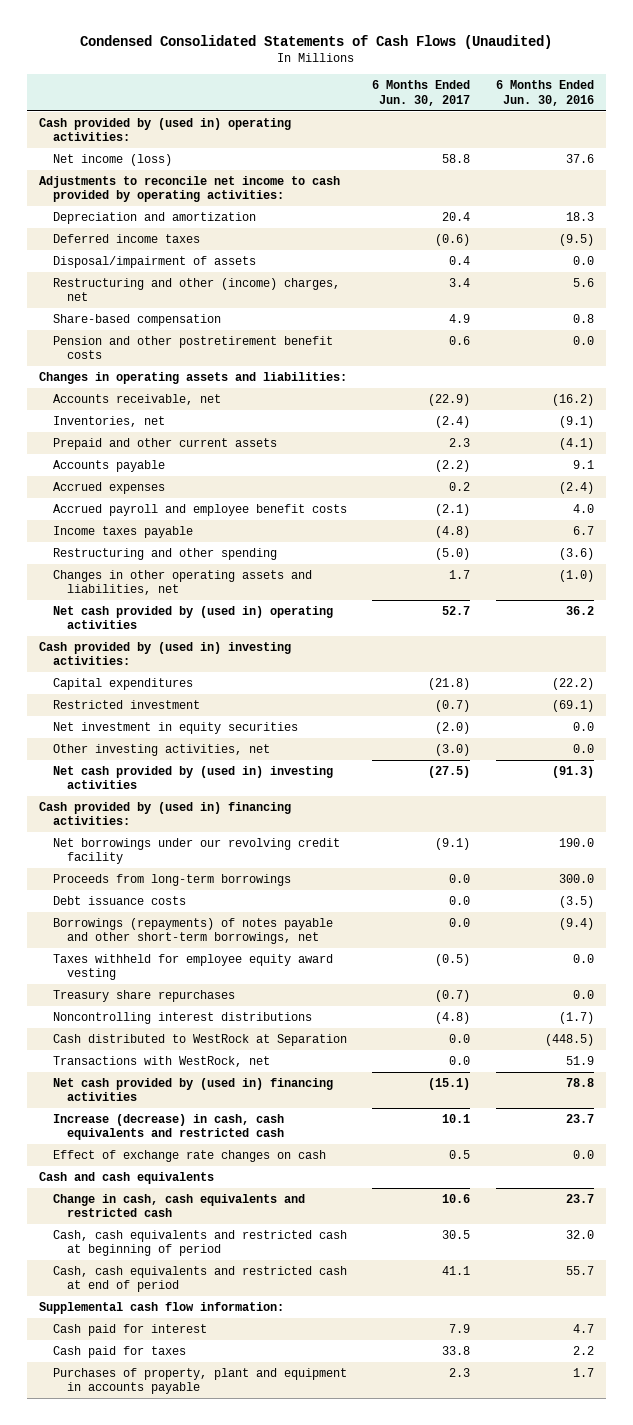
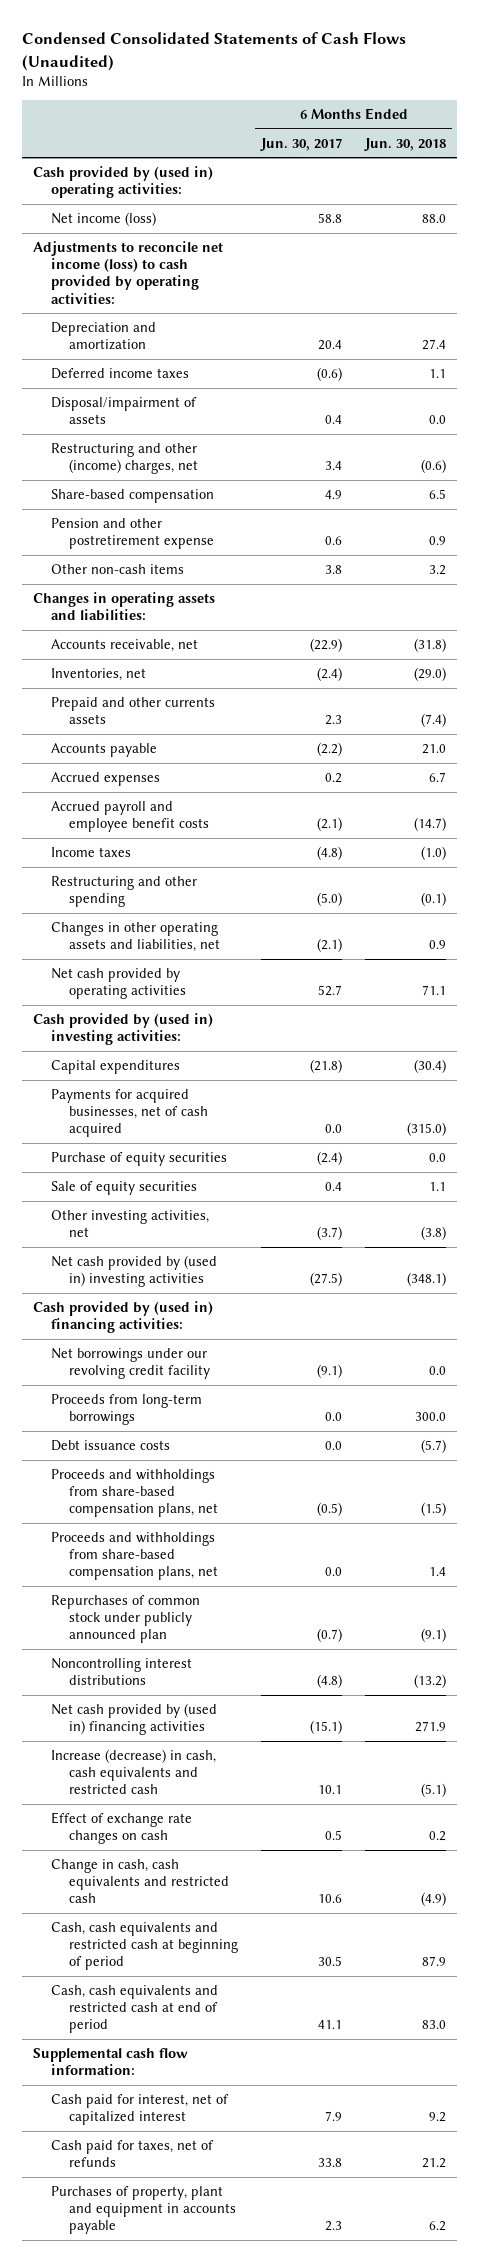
[495,80,594,106] 6 Months Ended Jun. 30, 2016 -> none
none -> [363,137,446,151] Jun. 30, 2018
[39,176,341,203] Adjustments to reconcile net income to cash provided by operating activities: -> [33,240,224,304] Adjustments to reconcile net income (loss) to cash provided by operating activities:
[53,336,334,360] Pension and other postretirement benefit costs -> [51,517,215,550] Pension and other postretirement expense
none -> [51,563,185,574] Other non-cash items
[53,438,278,451] Prepaid and other current assets -> [51,696,216,725] Prepaid and other currents assets
[53,526,194,539] Income taxes payable -> [51,846,132,857] Income taxes
[449,570,471,580] 1.7 -> [317,938,343,953] (2.1)
[53,606,334,630] Net cash provided by (used in) operating activities -> [51,967,187,1000] Net cash provided by operating activities
[53,700,201,710] Restricted investment -> none
[53,722,299,735] Net investment in equity securities -> none
none -> [51,1088,209,1138] Payments for acquired businesses, net of cash acquired
none -> [51,1151,228,1166] Purchase of equity securities
none -> [51,1180,198,1195] Sale of equity securities
[435,744,471,757] (3.0) -> [317,1226,343,1241] (3.7)
[53,918,334,945] Borrowings (repayments) of notes payable and other short-term borrowings, net -> none
[53,954,334,981] Taxes withheld for employee equity award vesting -> [51,1468,219,1518] Proceeds and withholdings from share-based compensation plans, net
none -> [51,1531,219,1581] Proceeds and withholdings from share-based compensation plans, net
[53,990,236,1003] Treasury share repurchases -> [51,1594,201,1644] Repurchases of common stock under publicly announced plan
[53,1034,348,1047] Cash distributed to WestRock at Separation -> none
[53,1056,271,1068] Transactions with WestRock, net -> none
[39,1172,215,1185] Cash and cash equivalents -> none
[53,1324,208,1337] Cash paid for interest -> [51,2093,230,2126] Cash paid for interest, net of capitalized interest
[53,1346,187,1359] Cash paid for taxes -> [51,2139,215,2168] Cash paid for taxes, net of refunds

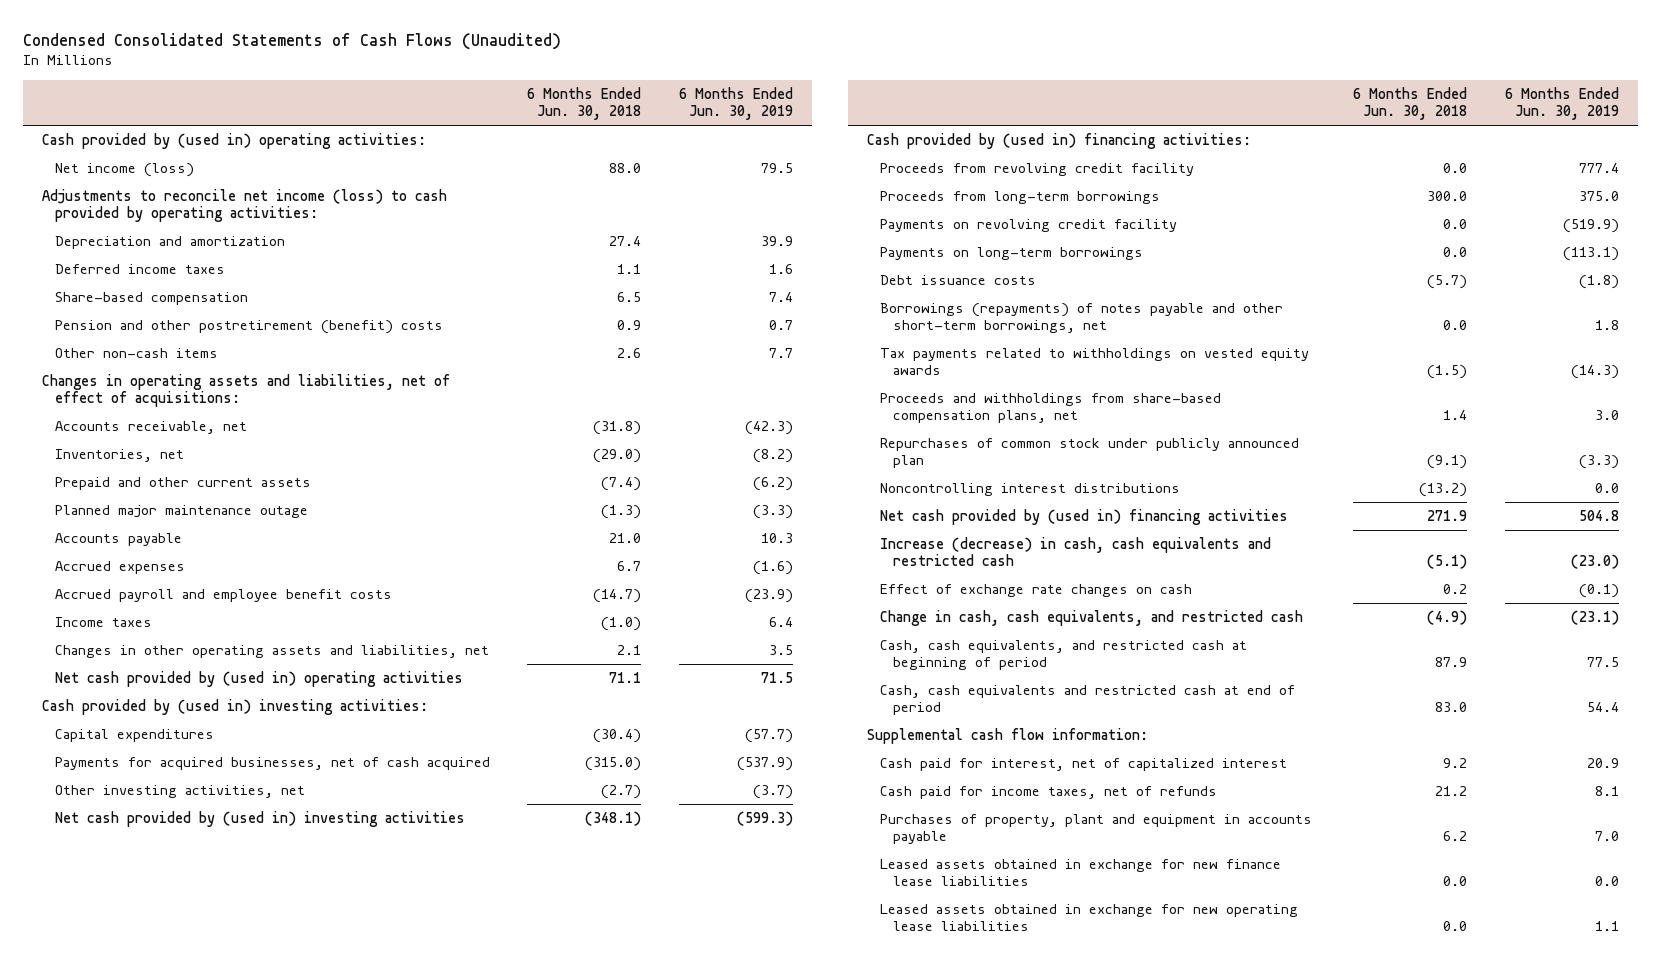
[260,137,343,151] Jun. 30, 2017 -> none
none -> [679,87,794,120] 6 Months Ended Jun. 30, 2019
[51,396,198,425] Disposal/impairment of assets -> none
[51,442,199,475] Restructuring and other (income) charges, net -> none
[51,517,215,550] Pension and other postretirement expense -> [54,320,443,335] Pension and other postretirement (benefit) costs
[428,564,446,575] 3.2 -> [617,348,642,359] 2.6
[33,591,216,622] Changes in operating assets and liabilities: -> [41,374,450,408] Changes in operating assets and liabilities, net of effect of acquisitions:
[51,696,216,725] Prepaid and other currents assets -> [54,477,311,491] Prepaid and other current assets
none -> [54,505,308,519] Planned major maintenance outage
[51,875,198,908] Restructuring and other spending -> none
[428,940,446,950] 0.9 -> [617,645,642,656] 2.1
[51,967,187,1000] Net cash provided by operating activities -> [54,671,463,688] Net cash provided by (used in) operating activities
[51,1151,228,1166] Purchase of equity securities -> none
[51,1180,198,1195] Sale of equity securities -> none
[420,1226,446,1241] (3.8) -> [601,785,642,800] (2.7)
[51,1347,211,1380] Net borrowings under our revolving credit facility -> none
none -> [880,163,1195,177] Proceeds from revolving credit facility
none -> [880,219,1178,233] Payments on revolving credit facility
none -> [880,247,1144,261] Payments on long-term borrowings
none -> [880,303,1284,334] Borrowings (repayments) of notes payable and other short-term borrowings, net
[51,1468,219,1518] Proceeds and withholdings from share-based compensation plans, net -> [880,348,1310,376] Tax payments related to withholdings on vested equity awards
[51,1858,230,1904] Change in cash, cash equivalents and restricted cash -> [880,610,1304,627] Change in cash, cash equivalents, and restricted cash
[51,1921,239,1971] Cash, cash equivalents and restricted cash at beginning of period -> [880,640,1248,671] Cash, cash equivalents, and restricted cash at beginning of period
[51,2139,215,2168] Cash paid for taxes, net of refunds -> [880,786,1218,800] Cash paid for income taxes, net of refunds
none -> [880,859,1282,887] Leased assets obtained in exchange for new finance lease liabilities
none -> [880,904,1299,932] Leased assets obtained in exchange for new operating lease liabilities

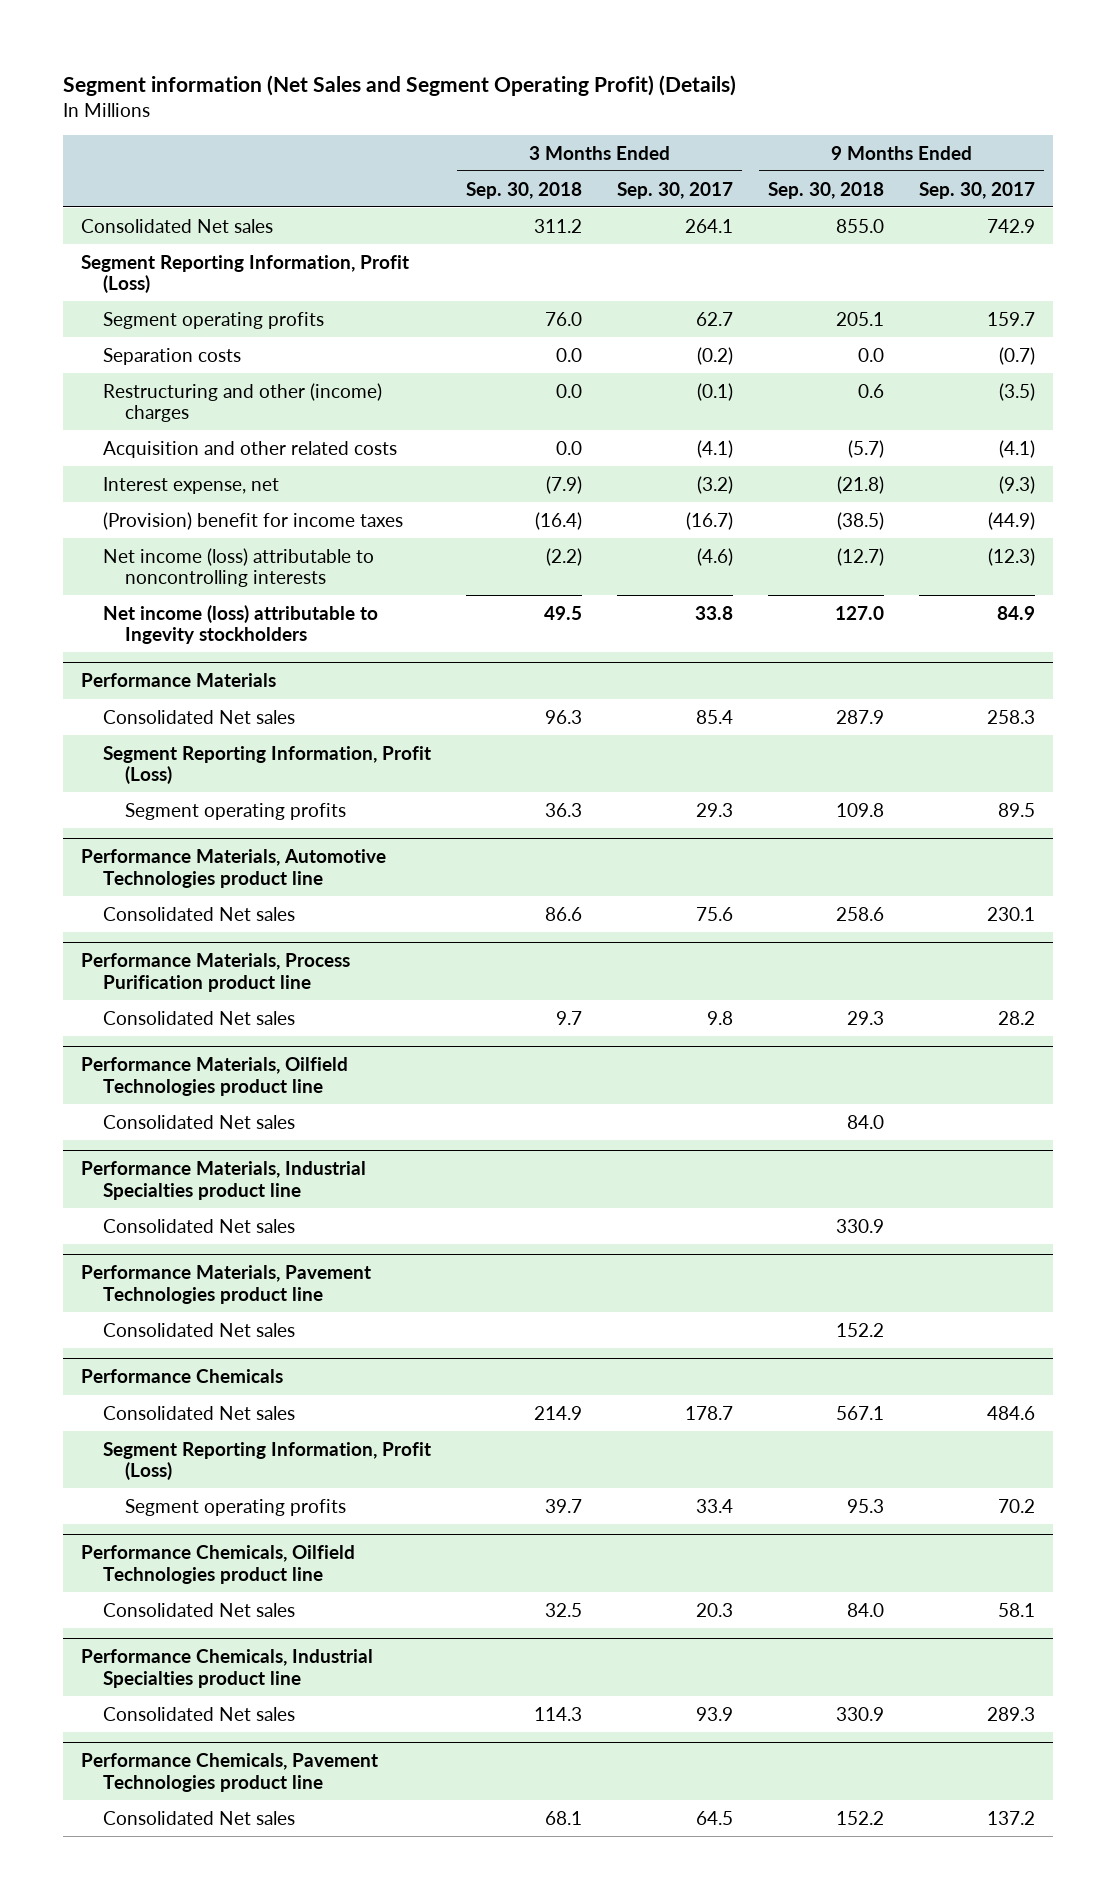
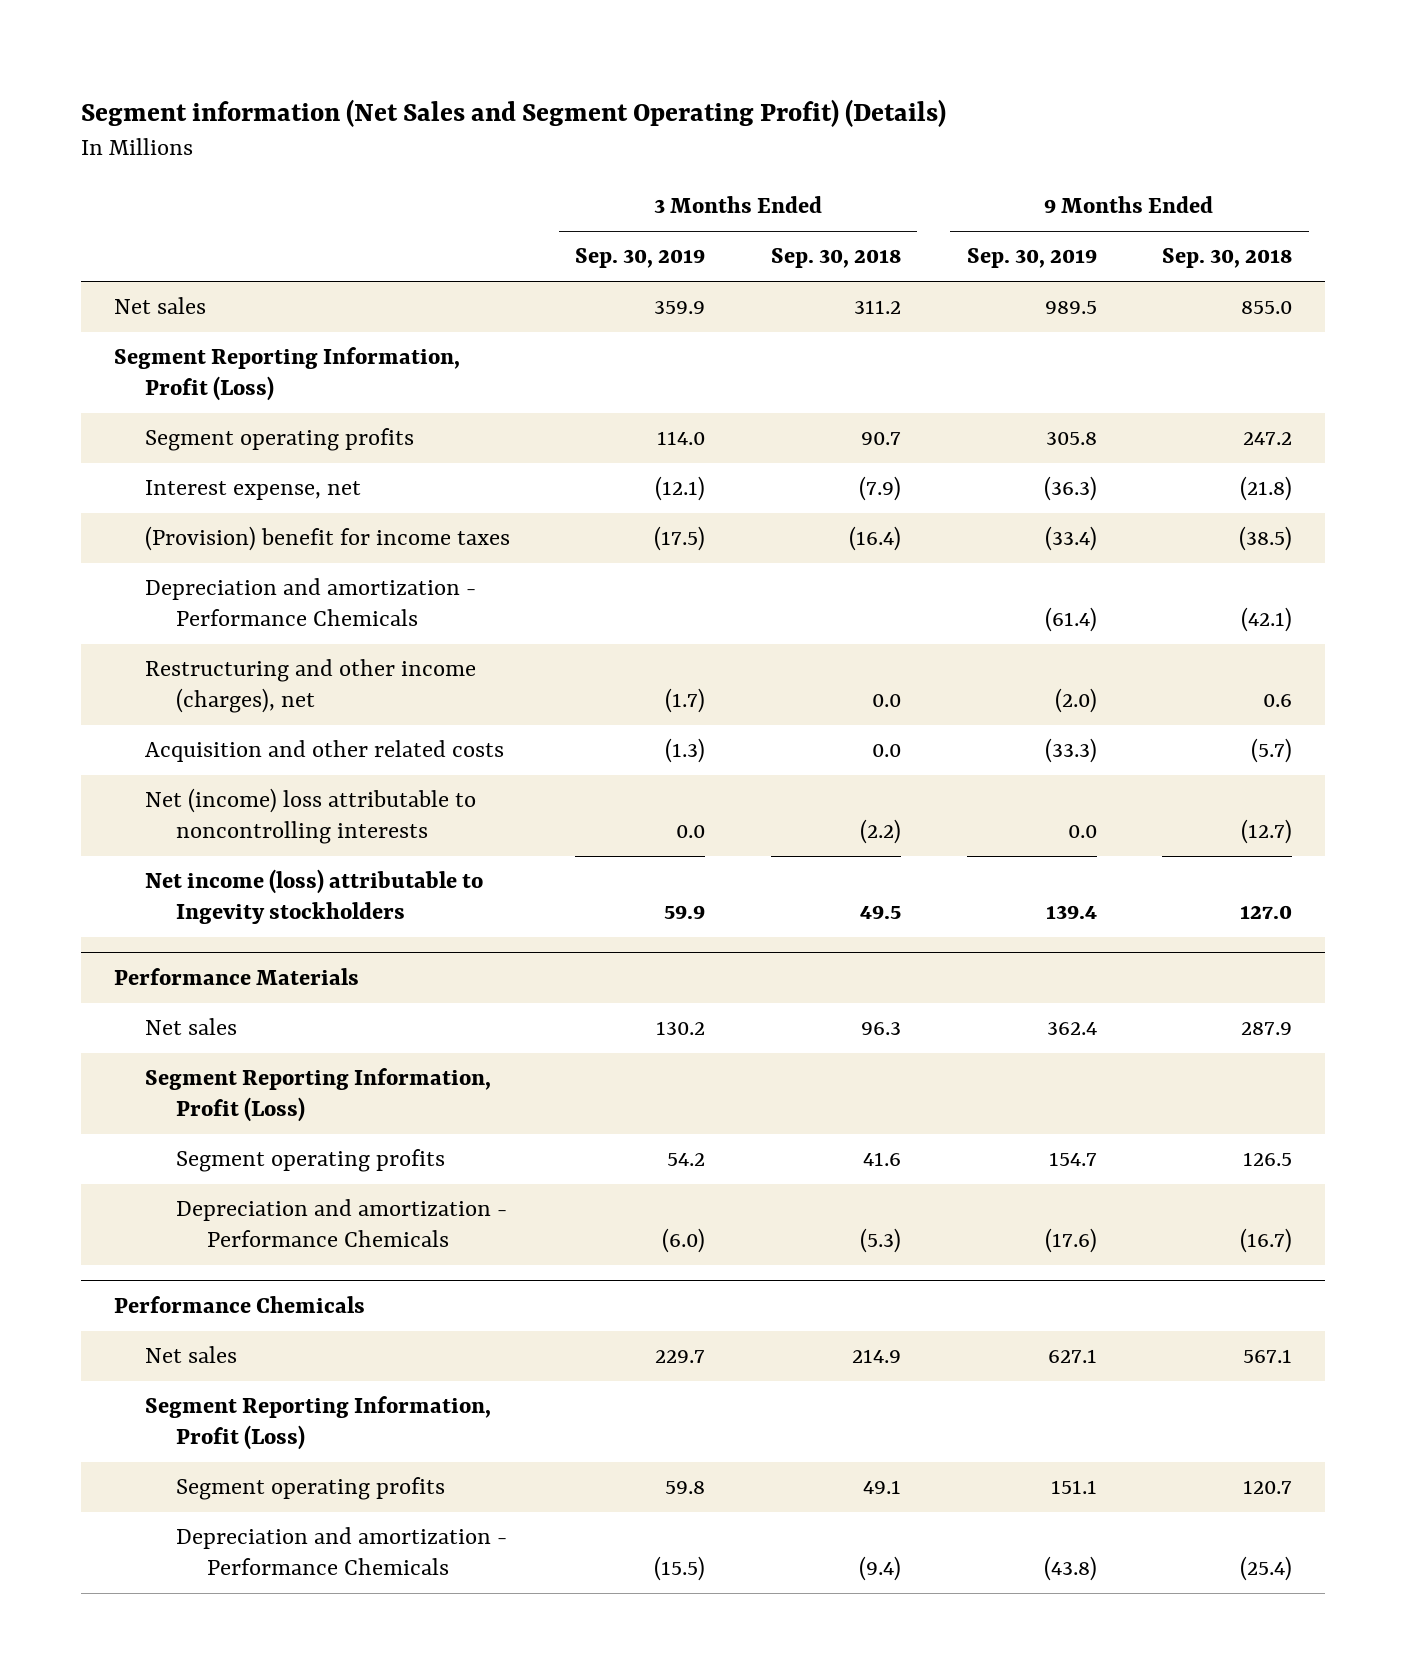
[617,181,734,199] Sep. 30, 2017 -> none
[919,181,1036,199] Sep. 30, 2017 -> none
none -> [575,248,706,269] Sep. 30, 2019
none -> [966,248,1097,269] Sep. 30, 2019
[80,218,273,233] Consolidated Net sales -> [113,297,206,315] Net sales
[102,347,241,365] Separation costs -> none
[102,382,382,423] Restructuring and other (income) charges -> none
[544,311,582,326] 76.0 -> [860,432,901,446] 90.7
[836,311,885,326] 205.1 -> [1243,432,1293,446] 247.2
none -> [144,578,476,627] Depreciation and amortization - Performance Chemicals
none -> [144,659,476,714] Restructuring and other income (charges), net
[102,440,397,458] Acquisition and other related costs -> [144,740,504,763] Acquisition and other related costs
[102,547,374,588] Net income (loss) attributable to noncontrolling interests -> [144,788,476,845] Net (income) loss attributable to noncontrolling interests
[102,709,295,724] Consolidated Net sales -> [144,1018,237,1036] Net sales
[80,849,386,888] Performance Materials, Automotive Technologies product line -> none
[102,906,295,921] Consolidated Net sales -> none
[80,953,350,992] Performance Materials, Process Purification product line -> none
[102,1010,295,1025] Consolidated Net sales -> none
[80,1057,348,1096] Performance Materials, Oilfield Technologies product line -> none
[102,1114,295,1129] Consolidated Net sales -> none
[80,1161,366,1200] Performance Materials, Industrial Specialties product line -> none
[102,1218,295,1233] Consolidated Net sales -> none
[80,1265,371,1304] Performance Materials, Pavement Technologies product line -> none
[102,1322,295,1337] Consolidated Net sales -> none
[544,802,582,817] 36.3 -> [862,1152,901,1167] 41.6
[836,802,885,817] 109.8 -> [1243,1152,1293,1167] 126.5
none -> [175,1199,507,1248] Depreciation and amortization - Performance Chemicals
[102,1405,295,1420] Consolidated Net sales -> [144,1346,237,1364] Net sales
[80,1545,355,1584] Performance Chemicals, Oilfield Technologies product line -> none
[102,1602,295,1617] Consolidated Net sales -> none
[80,1649,373,1688] Performance Chemicals, Industrial Specialties product line -> none
[102,1706,295,1721] Consolidated Net sales -> none
[80,1753,378,1792] Performance Chemicals, Pavement Technologies product line -> none
[102,1810,295,1825] Consolidated Net sales -> none
[544,1498,582,1513] 39.7 -> [862,1480,901,1495] 49.1
[847,1498,885,1513] 95.3 -> [1243,1480,1293,1495] 120.7
none -> [175,1527,507,1576] Depreciation and amortization - Performance Chemicals

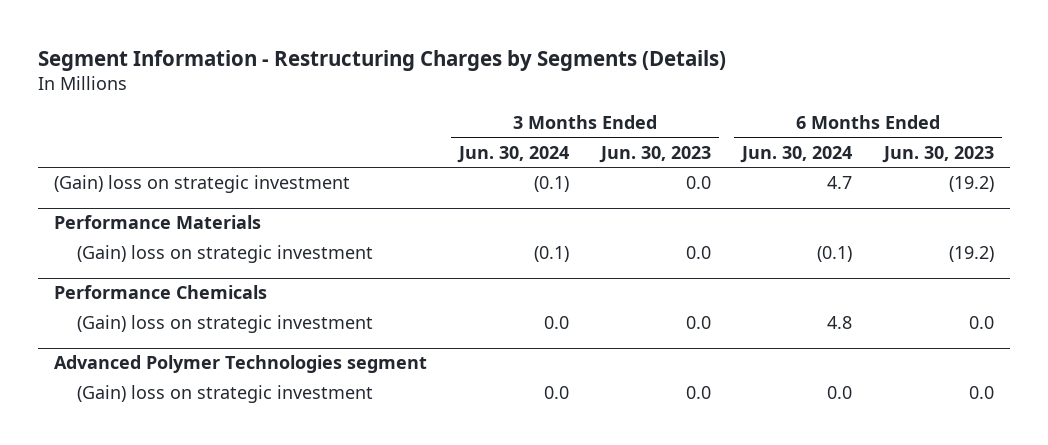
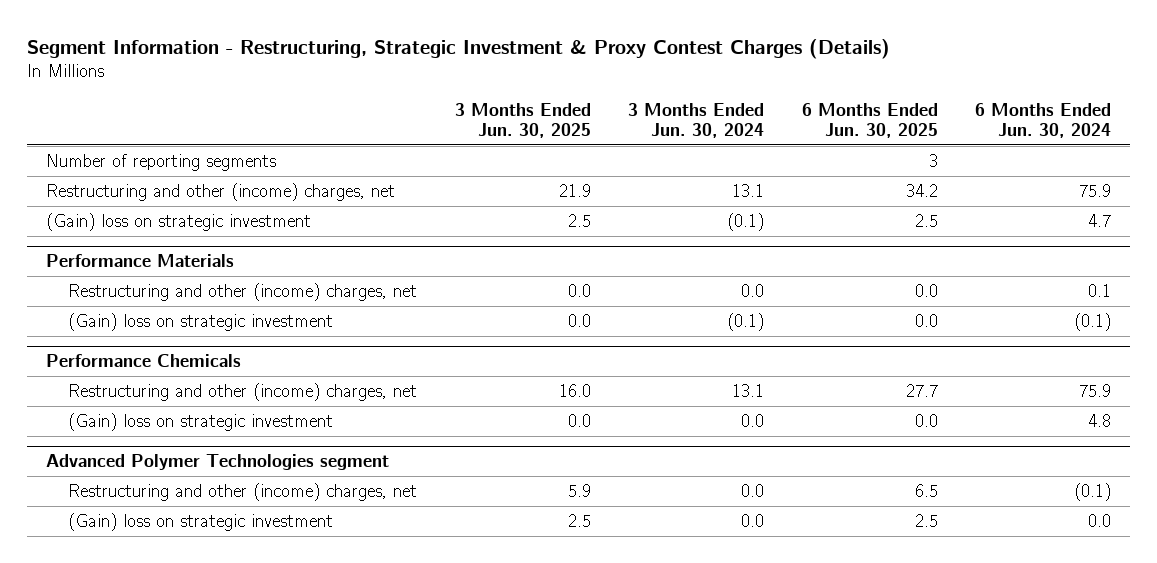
[38,50,727,72] Segment Information - Restructuring Charges by Segments (Details) -> [27,39,891,60] Segment Information - Restructuring, Strategic Investment & Proxy Contest Charges (Details)
[598,145,711,163] Jun. 30, 2023 -> none
[882,145,995,163] Jun. 30, 2023 -> none
none -> [454,102,591,139] 3 Months Ended Jun. 30, 2025
none -> [801,102,938,139] 6 Months Ended Jun. 30, 2025
none -> [46,153,277,171] Number of reporting segments
none -> [46,182,396,201] Restructuring and other (income) charges, net
none -> [67,282,417,301] Restructuring and other (income) charges, net
none -> [67,382,417,401] Restructuring and other (income) charges, net
none -> [67,482,417,501] Restructuring and other (income) charges, net

